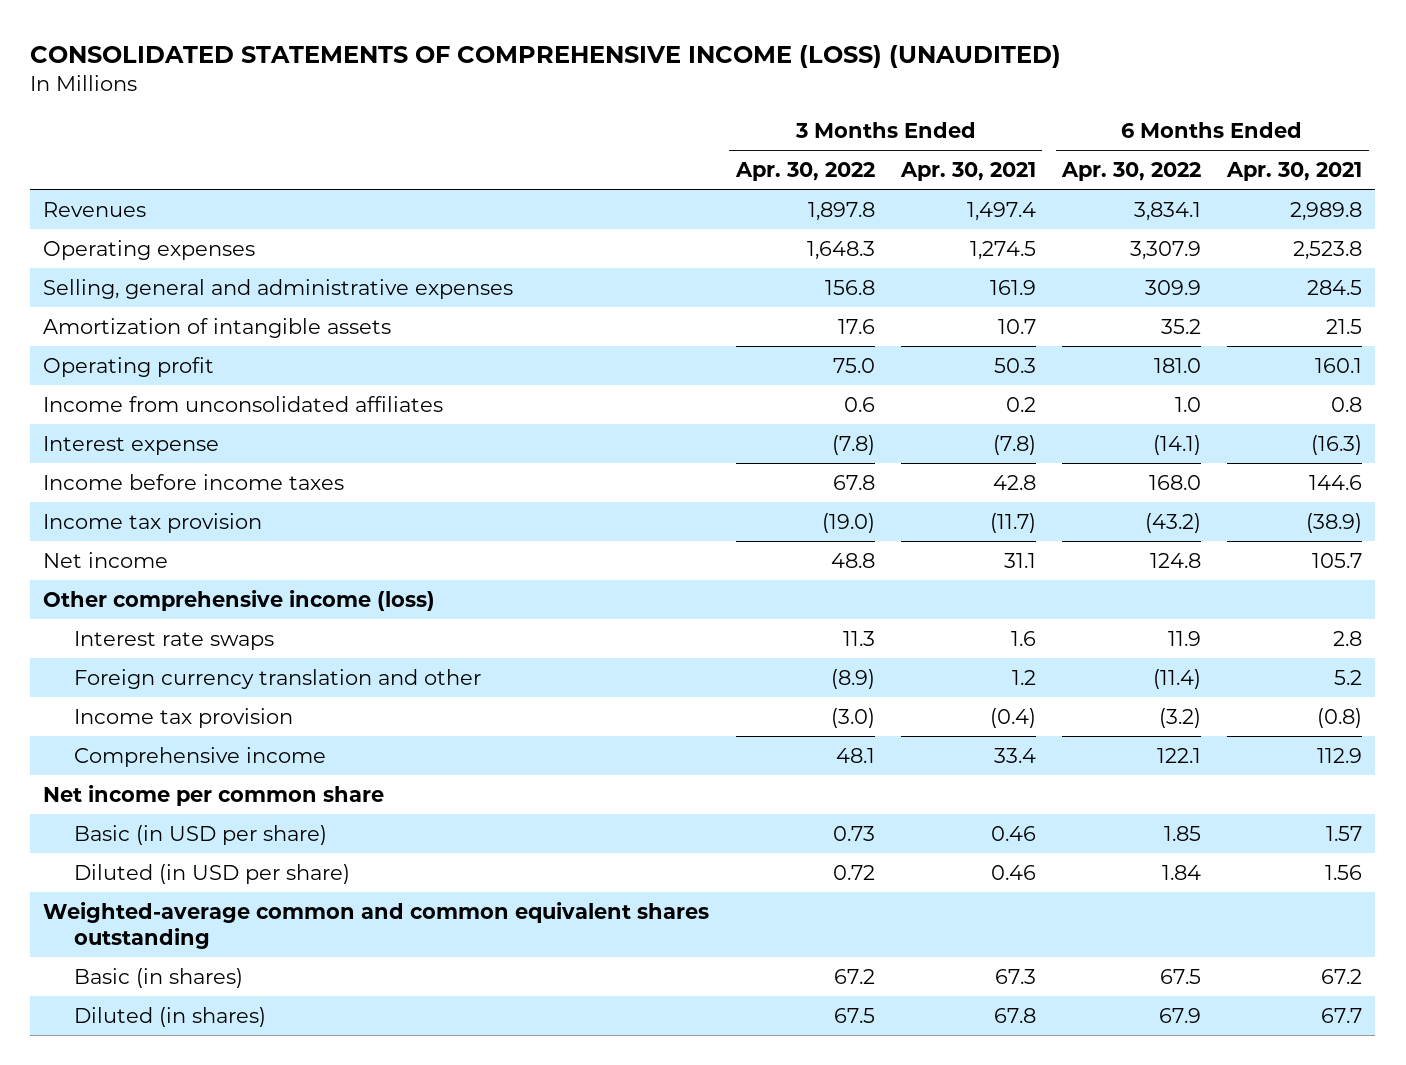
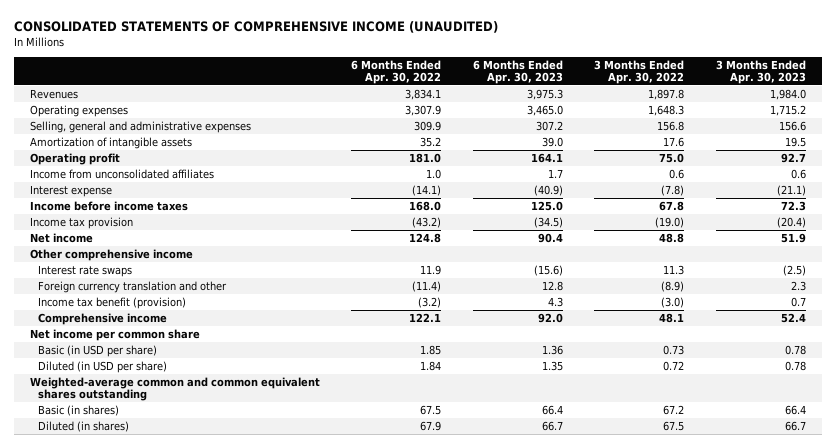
[30,44,1062,68] CONSOLIDATED STATEMENTS OF COMPREHENSIVE INCOME (LOSS) (UNAUDITED) -> [13,20,498,33] CONSOLIDATED STATEMENTS OF COMPREHENSIVE INCOME (UNAUDITED)
[899,162,1036,182] Apr. 30, 2021 -> none
[1226,162,1363,182] Apr. 30, 2021 -> none
none -> [472,59,563,85] 6 Months Ended Apr. 30, 2023
none -> [715,59,806,85] 3 Months Ended Apr. 30, 2023
[43,589,436,611] Other comprehensive income (loss) -> [29,248,193,261] Other comprehensive income
[73,707,293,728] Income tax provision -> [38,296,187,309] Income tax benefit (provision)

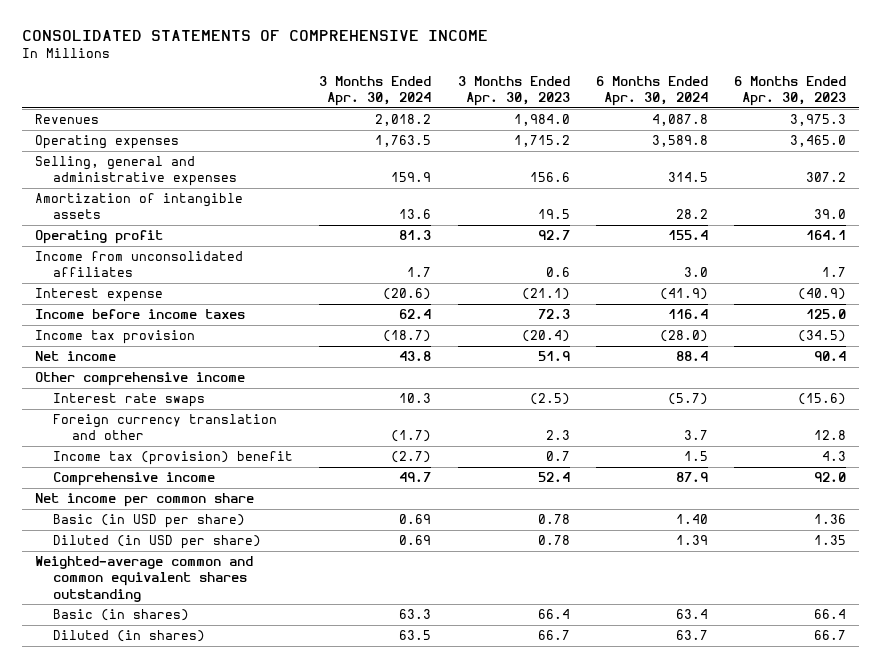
[13,20,498,33] CONSOLIDATED STATEMENTS OF COMPREHENSIVE INCOME (UNAUDITED) -> [21,30,488,42] CONSOLIDATED STATEMENTS OF COMPREHENSIVE INCOME
[351,59,442,85] 6 Months Ended Apr. 30, 2022 -> none
[594,59,685,85] 3 Months Ended Apr. 30, 2022 -> none
none -> [319,76,432,107] 3 Months Ended Apr. 30, 2024
none -> [595,76,708,107] 6 Months Ended Apr. 30, 2024
[38,296,187,309] Income tax benefit (provision) -> [53,451,294,466] Income tax (provision) benefit

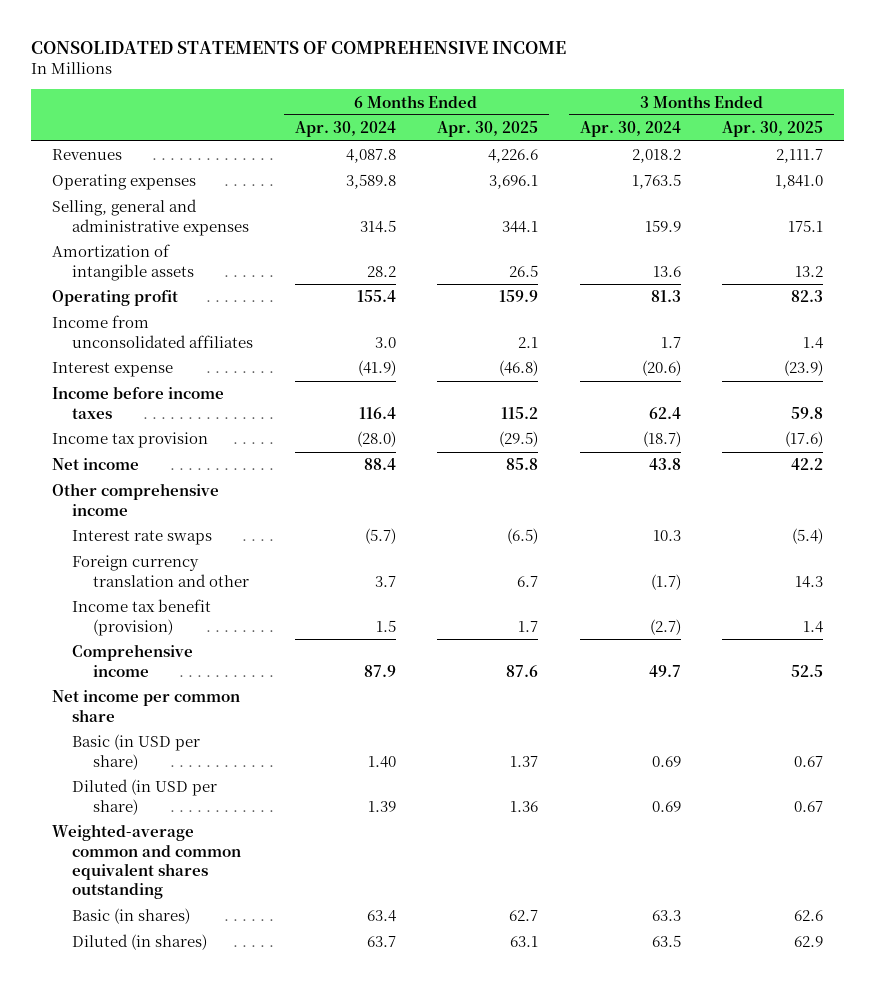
[457,76,570,107] 3 Months Ended Apr. 30, 2023 -> none
[734,76,847,107] 6 Months Ended Apr. 30, 2023 -> none
none -> [437,121,539,138] Apr. 30, 2025
none -> [722,121,824,138] Apr. 30, 2025
[53,451,294,466] Income tax (provision) benefit -> [72,599,212,636] Income tax benefit (provision)

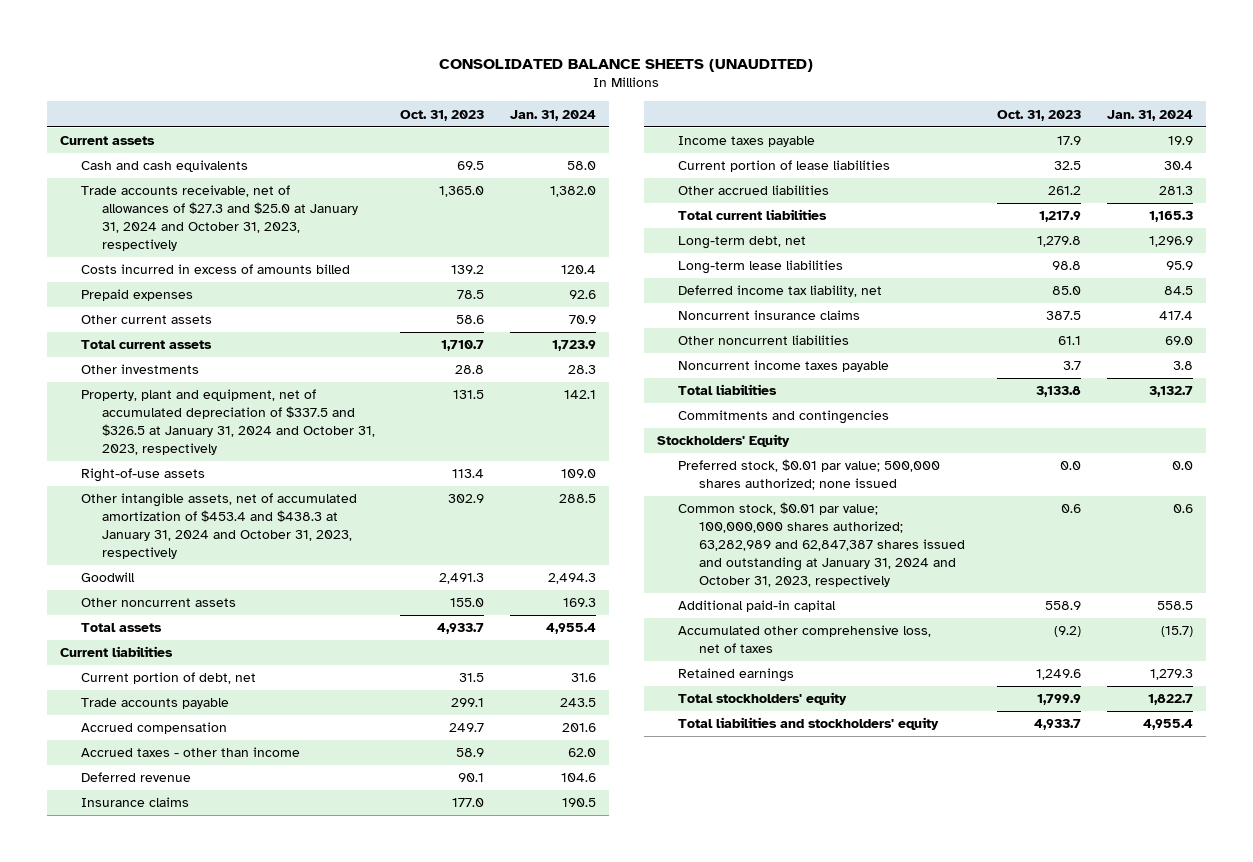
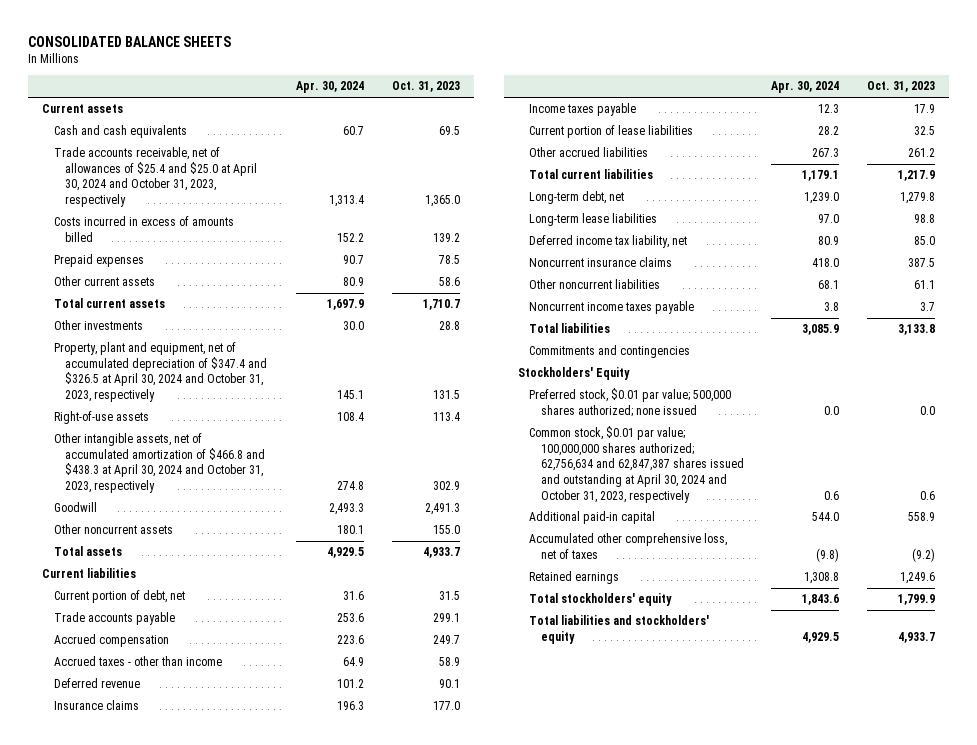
[439,58,814,72] CONSOLIDATED BALANCE SHEETS (UNAUDITED) -> [28,35,232,47] CONSOLIDATED BALANCE SHEETS
[510,109,597,121] Jan. 31, 2024 -> none
none -> [295,81,364,94] Apr. 30, 2024
[80,185,358,252] Trade accounts receivable, net of allowances of $27.3 and $25.0 at January 31, 2024 and October 31, 2023, respectively -> [53,147,258,207] Trade accounts receivable, net of allowances of $25.4 and $25.0 at April 30, 2024 and October 31, 2023, respectively
[80,389,375,456] Property, plant and equipment, net of accumulated depreciation of $337.5 and $326.5 at January 31, 2024 and October 31, 2023, respectively -> [53,342,268,402] Property, plant and equipment, net of accumulated depreciation of $347.4 and $326.5 at April 30, 2024 and October 31, 2023, respectively
[80,493,357,560] Other intangible assets, net of accumulated amortization of $453.4 and $438.3 at January 31, 2024 and October 31, 2023, respectively -> [53,433,266,493] Other intangible assets, net of accumulated amortization of $466.8 and $438.3 at April 30, 2024 and October 31, 2023, respectively
[677,502,965,588] Common stock, $0.01 par value; 100,000,000 shares authorized; 63,282,989 and 62,847,387 shares issued and outstanding at January 31, 2024 and October 31, 2023, respectively -> [529,426,744,503] Common stock, $0.01 par value; 100,000,000 shares authorized; 62,756,634 and 62,847,387 shares issued and outstanding at April 30, 2024 and October 31, 2023, respectively

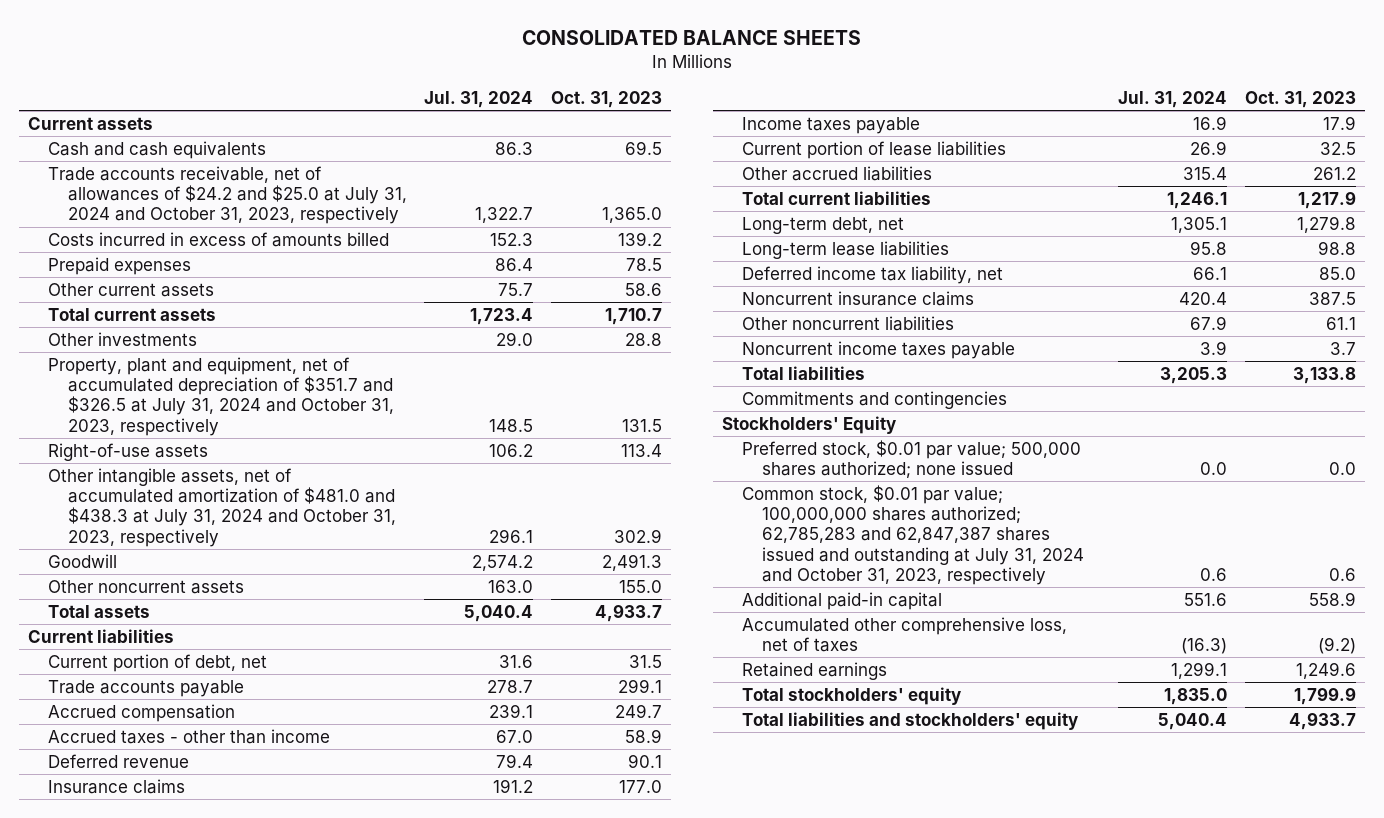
[295,81,364,94] Apr. 30, 2024 -> none
none -> [424,90,534,108] Jul. 31, 2024
[53,147,258,207] Trade accounts receivable, net of allowances of $25.4 and $25.0 at April 30, 2024 and October 31, 2023, respectively -> [47,165,407,225] Trade accounts receivable, net of allowances of $24.2 and $25.0 at July 31, 2024 and October 31, 2023, respectively
[53,342,268,402] Property, plant and equipment, net of accumulated depreciation of $347.4 and $326.5 at April 30, 2024 and October 31, 2023, respectively -> [47,356,394,436] Property, plant and equipment, net of accumulated depreciation of $351.7 and $326.5 at July 31, 2024 and October 31, 2023, respectively
[53,433,266,493] Other intangible assets, net of accumulated amortization of $466.8 and $438.3 at April 30, 2024 and October 31, 2023, respectively -> [47,467,396,547] Other intangible assets, net of accumulated amortization of $481.0 and $438.3 at July 31, 2024 and October 31, 2023, respectively
[529,426,744,503] Common stock, $0.01 par value; 100,000,000 shares authorized; 62,756,634 and 62,847,387 shares issued and outstanding at April 30, 2024 and October 31, 2023, respectively -> [741,484,1084,585] Common stock, $0.01 par value; 100,000,000 shares authorized; 62,785,283 and 62,847,387 shares issued and outstanding at July 31, 2024 and October 31, 2023, respectively

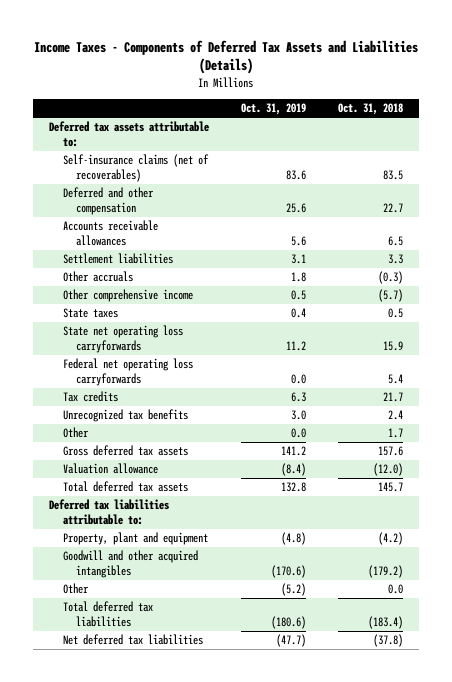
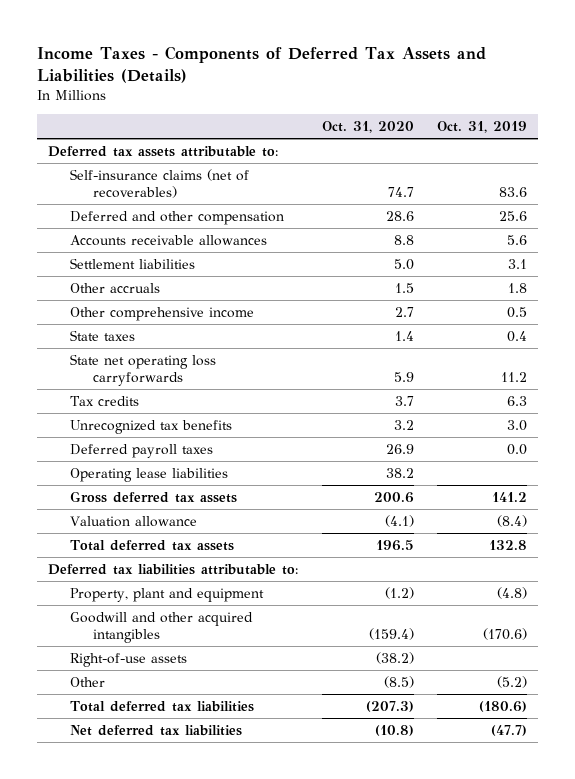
[338,103,404,116] Oct. 31, 2018 -> none
none -> [321,121,414,134] Oct. 31, 2020
[62,358,193,386] Federal net operating loss carryforwards -> none
[62,427,89,439] Other -> none
none -> [70,443,214,458] Deferred payroll taxes
none -> [70,467,229,482] Operating lease liabilities
none -> [70,652,188,667] Right-of-use assets

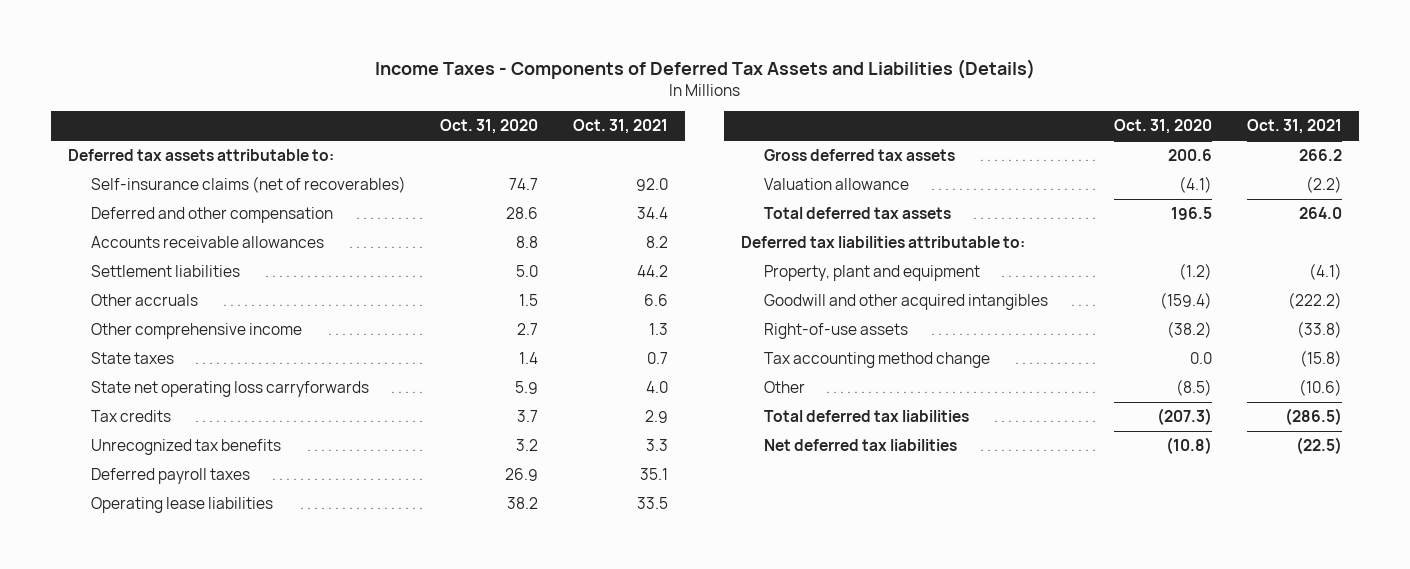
[436,121,527,134] Oct. 31, 2019 -> none
none -> [573,119,669,135] Oct. 31, 2021
none -> [764,352,991,369] Tax accounting method change

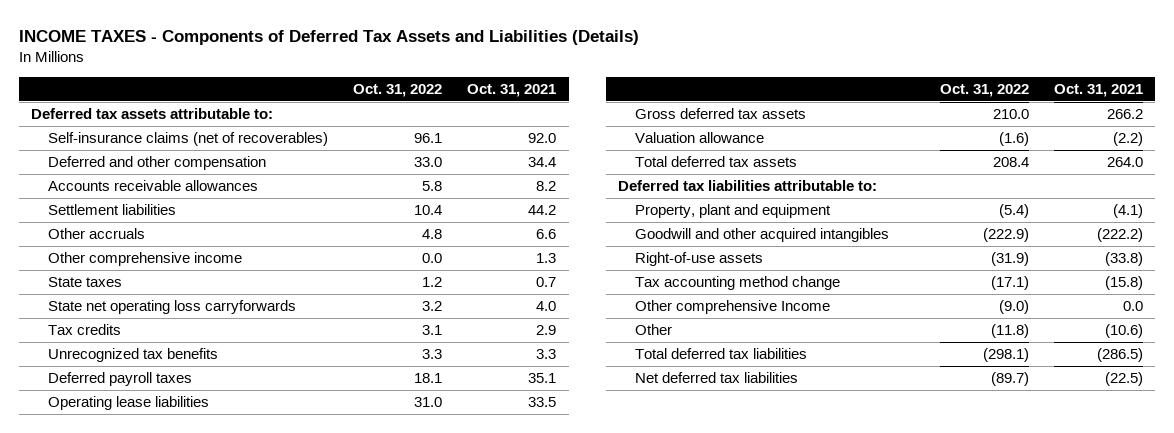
[374,58,1035,79] Income Taxes - Components of Deferred Tax Assets and Liabilities (Details) -> [18,29,639,45] INCOME TAXES - Components of Deferred Tax Assets and Liabilities (Details)
[440,119,539,135] Oct. 31, 2020 -> none
none -> [353,83,443,97] Oct. 31, 2022
none -> [634,300,830,315] Other comprehensive Income

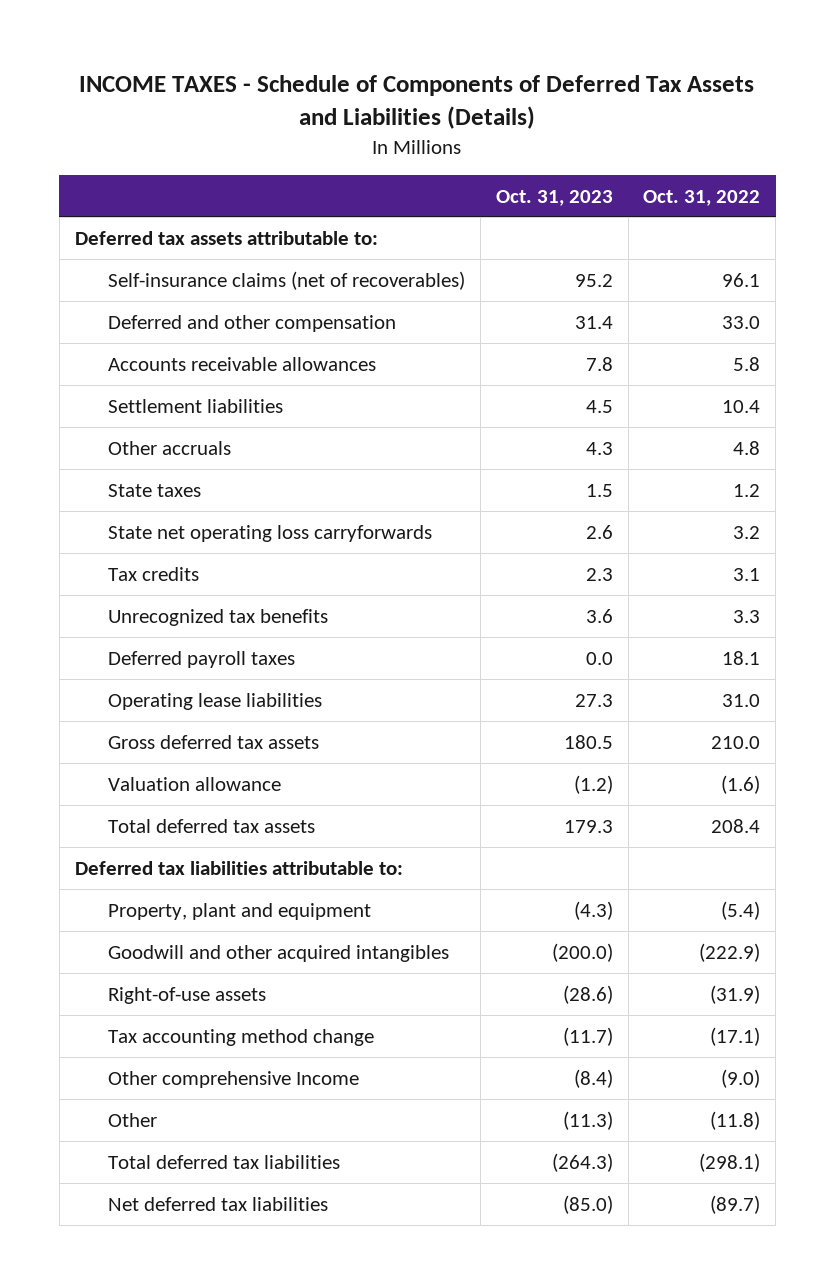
[18,29,639,45] INCOME TAXES - Components of Deferred Tax Assets and Liabilities (Details) -> [79,75,755,130] INCOME TAXES - Schedule of Components of Deferred Tax Assets and Liabilities (Details)
[467,83,557,97] Oct. 31, 2021 -> none
none -> [495,189,613,206] Oct. 31, 2023
[48,252,243,267] Other comprehensive income -> none

